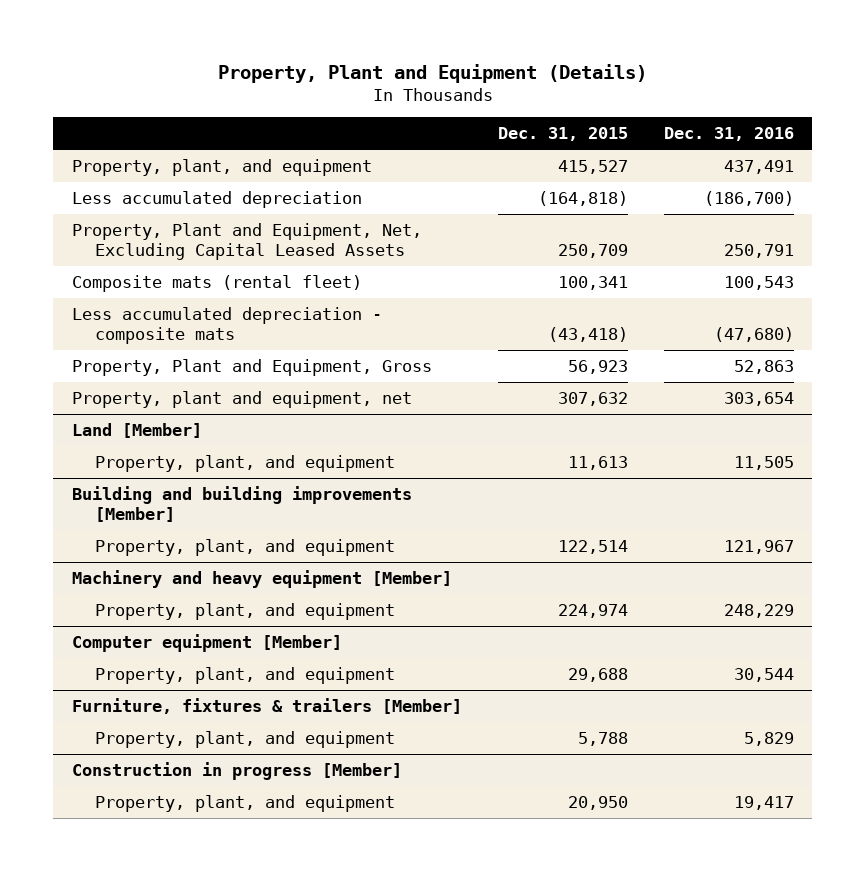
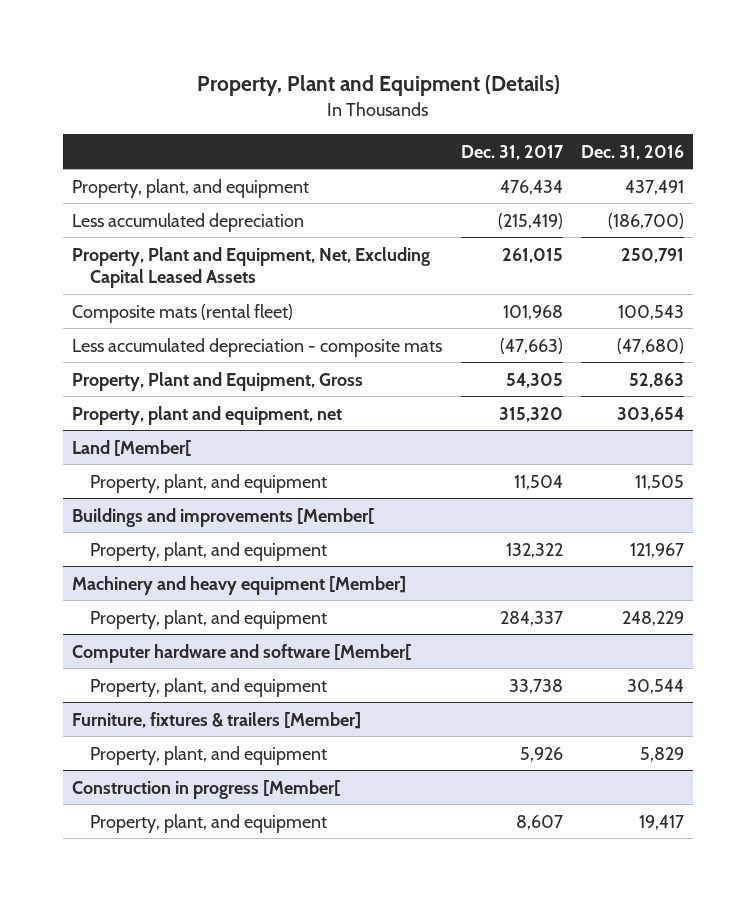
[497,127,628,142] Dec. 31, 2015 -> none
none -> [460,144,564,160] Dec. 31, 2017
[71,422,202,438] Land [Member] -> [72,439,192,456] Land [Member[
[71,485,412,522] Building and building improvements [Member] -> [72,507,375,527] Buildings and improvements [Member[
[71,633,342,652] Computer equipment [Member] -> [72,643,412,663] Computer hardware and software [Member[
[71,761,402,780] Construction in progress [Member] -> [72,779,341,799] Construction in progress [Member[

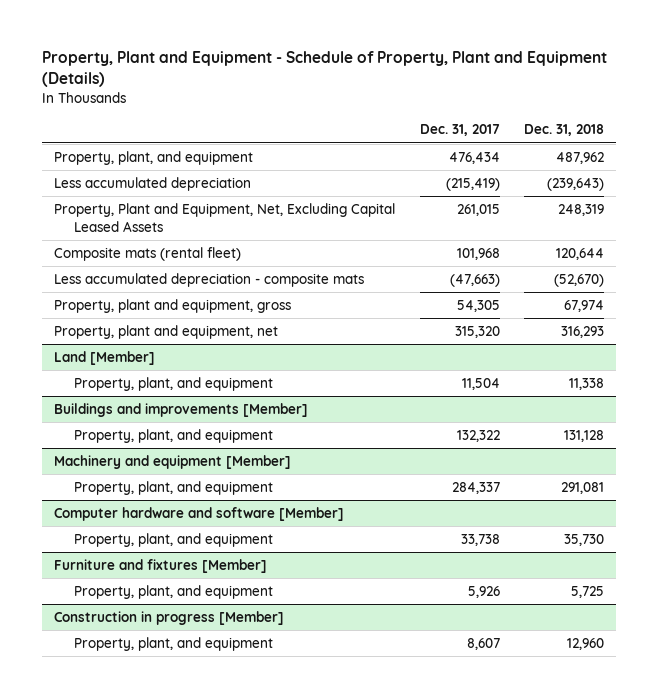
[197,75,561,97] Property, Plant and Equipment (Details) -> [41,51,607,88] Property, Plant and Equipment - Schedule of Property, Plant and Equipment (Details)
[580,144,684,160] Dec. 31, 2016 -> none
none -> [524,124,605,137] Dec. 31, 2018
[72,371,364,391] Property, Plant and Equipment, Gross -> [54,298,292,313] Property, plant and equipment, gross
[72,439,192,456] Land [Member[ -> [54,350,156,365] Land [Member]
[72,507,375,527] Buildings and improvements [Member[ -> [54,402,309,417] Buildings and improvements [Member]
[72,575,407,595] Machinery and heavy equipment [Member] -> [54,454,292,469] Machinery and equipment [Member]
[72,643,412,663] Computer hardware and software [Member[ -> [54,506,345,521] Computer hardware and software [Member]
[72,711,362,729] Furniture, fixtures & trailers [Member] -> [54,558,268,573] Furniture and fixtures [Member]
[72,779,341,799] Construction in progress [Member[ -> [54,610,285,625] Construction in progress [Member]

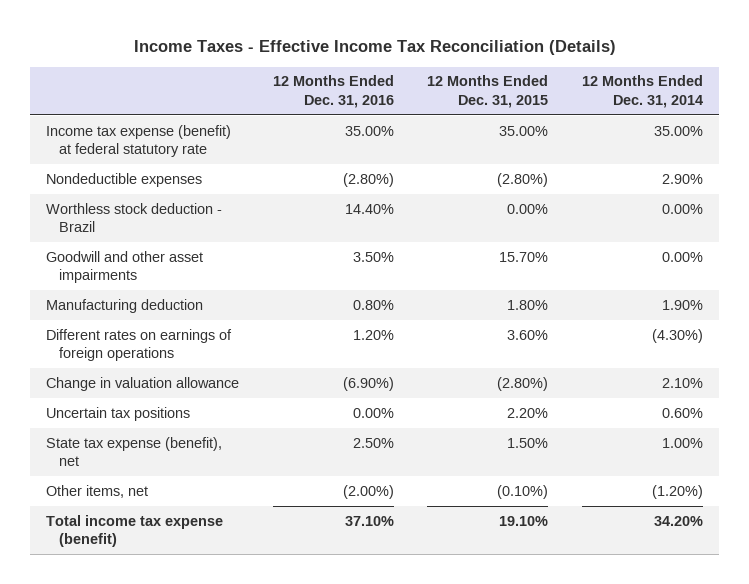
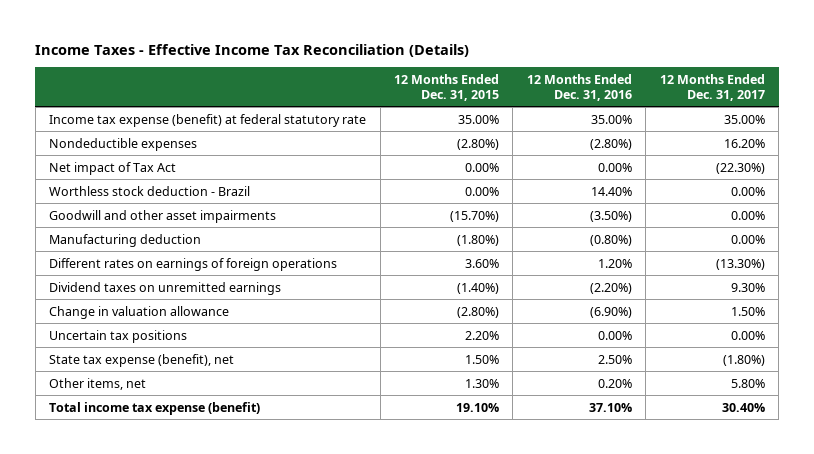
[581,75,703,109] 12 Months Ended Dec. 31, 2014 -> none
none -> [659,73,765,101] 12 Months Ended Dec. 31, 2017
none -> [49,161,177,175] Net impact of Tax Act
[352,251,394,262] 3.50% -> [589,210,632,222] (3.50%)
[499,251,549,262] 15.70% -> [449,210,499,222] (15.70%)
[352,299,394,310] 0.80% -> [589,234,632,246] (0.80%)
[507,299,549,310] 1.80% -> [456,234,499,246] (1.80%)
none -> [49,281,282,295] Dividend taxes on unremitted earnings
[342,484,394,499] (2.00%) -> [597,378,632,388] 0.20%
[497,484,549,499] (0.10%) -> [464,378,499,388] 1.30%

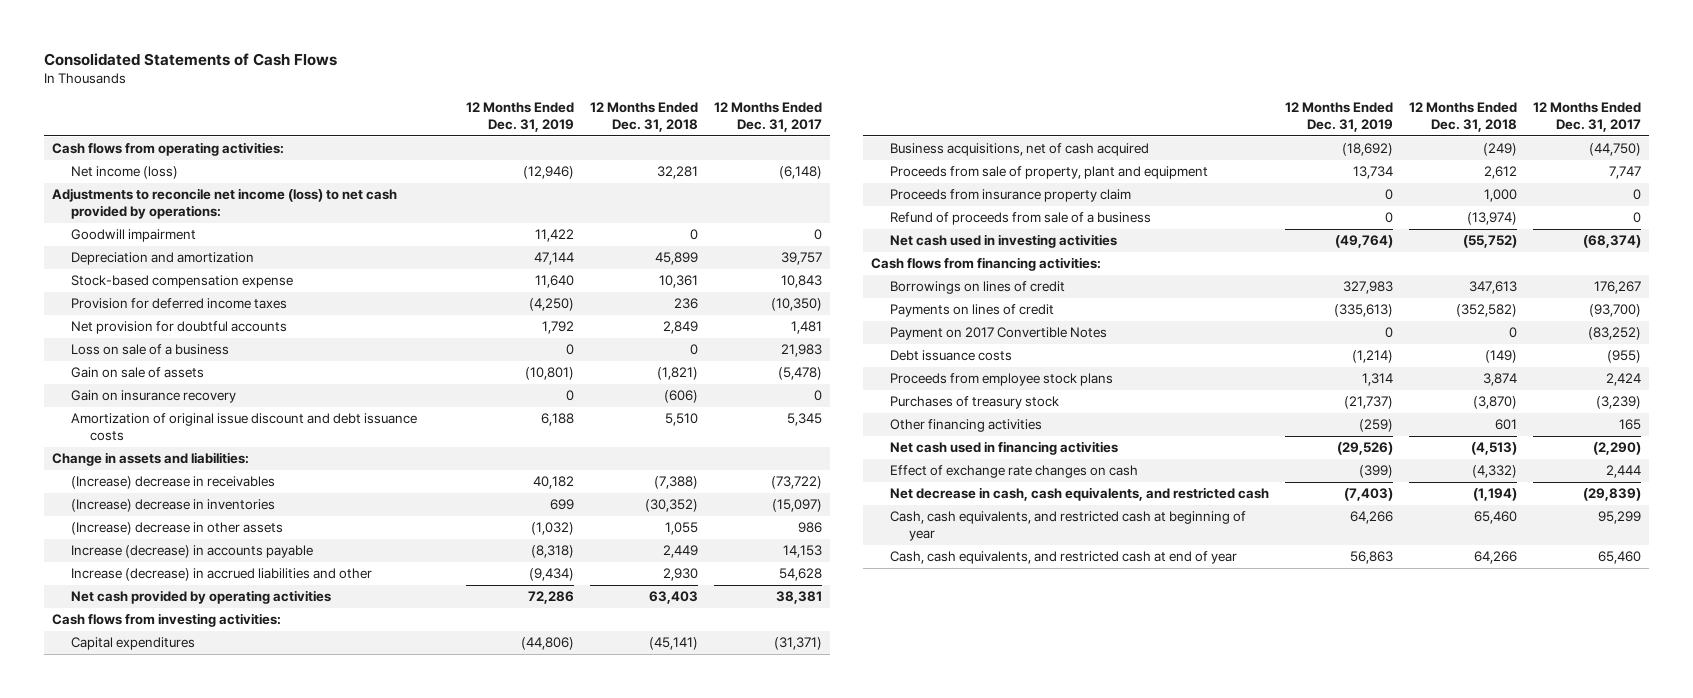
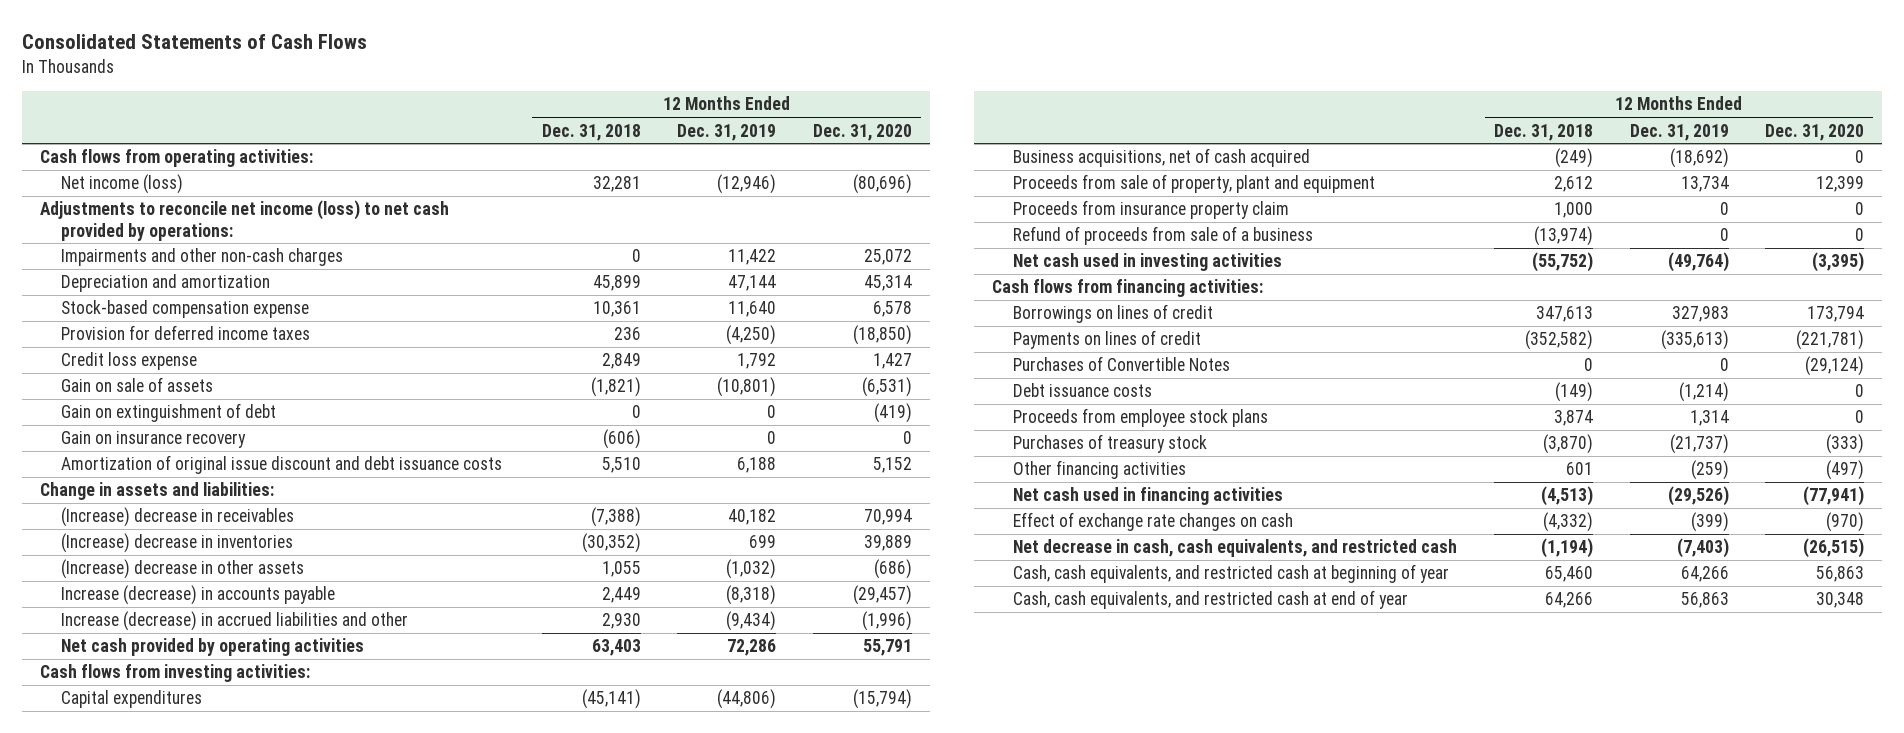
[714,102,823,132] 12 Months Ended Dec. 31, 2017 -> none
none -> [812,123,912,141] Dec. 31, 2020
[71,229,197,243] Goodwill impairment -> [60,248,343,267] Impairments and other non-cash charges
[71,344,230,356] Loss on sale of a business -> none
[71,321,288,335] Net provision for doubtful accounts -> [60,352,197,371] Credit loss expense
none -> [60,403,276,423] Gain on extinguishment of debt
[890,327,1108,341] Payment on 2017 Convertible Notes -> none
none -> [1013,356,1231,372] Purchases of Convertible Notes

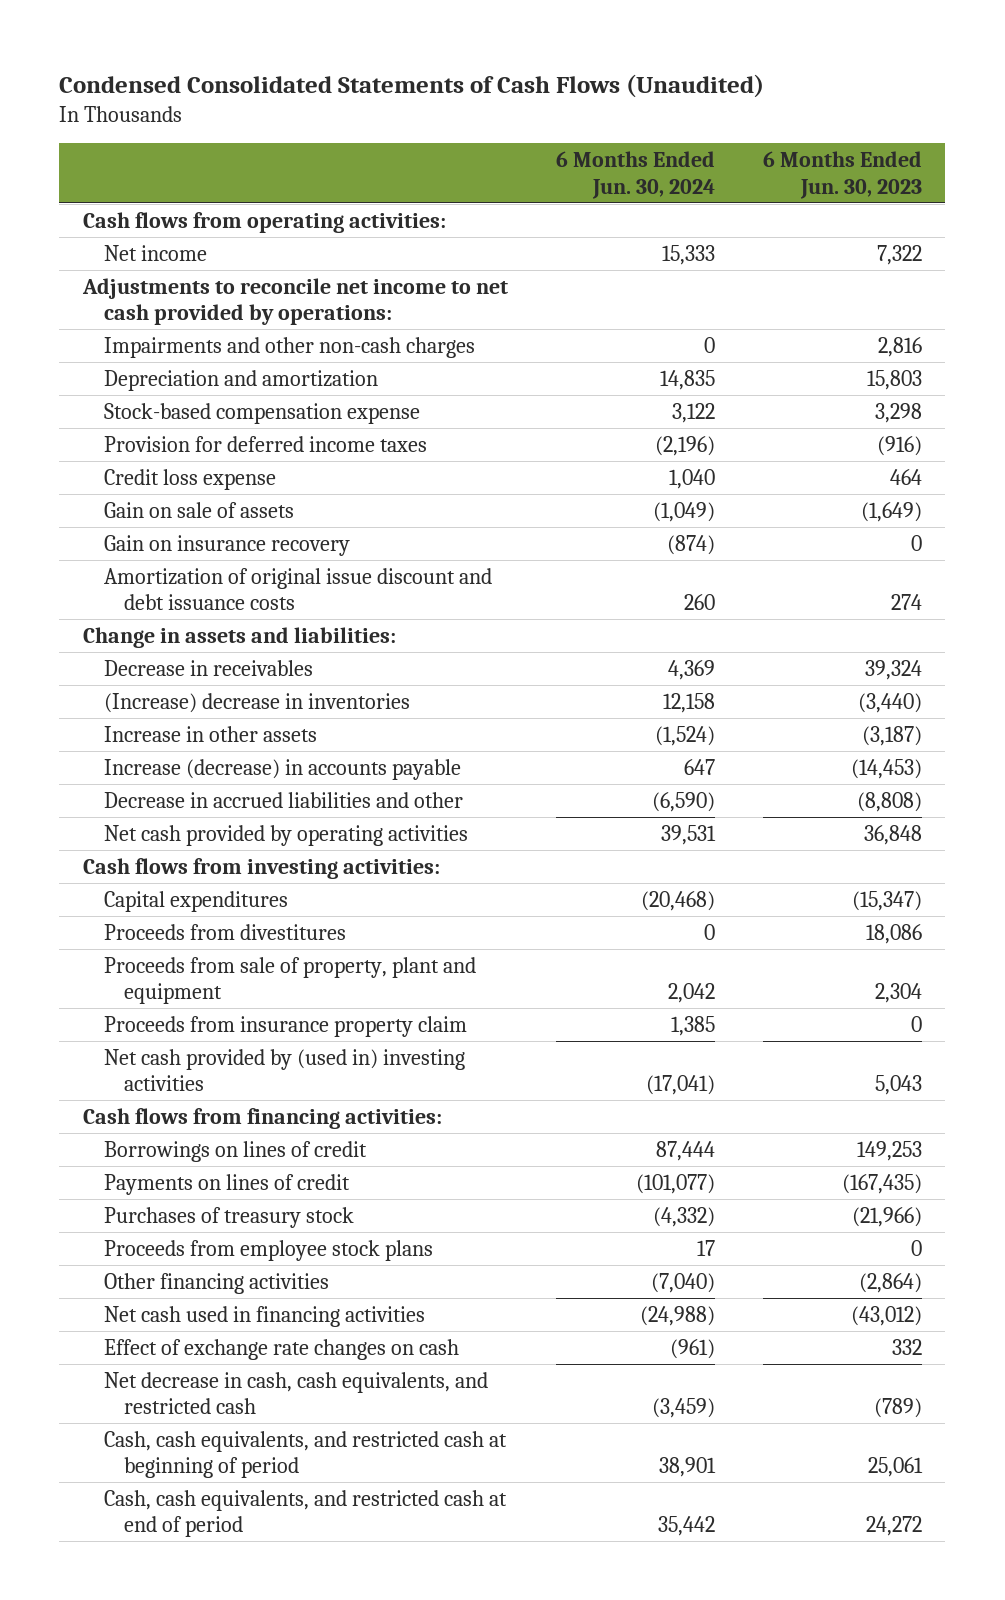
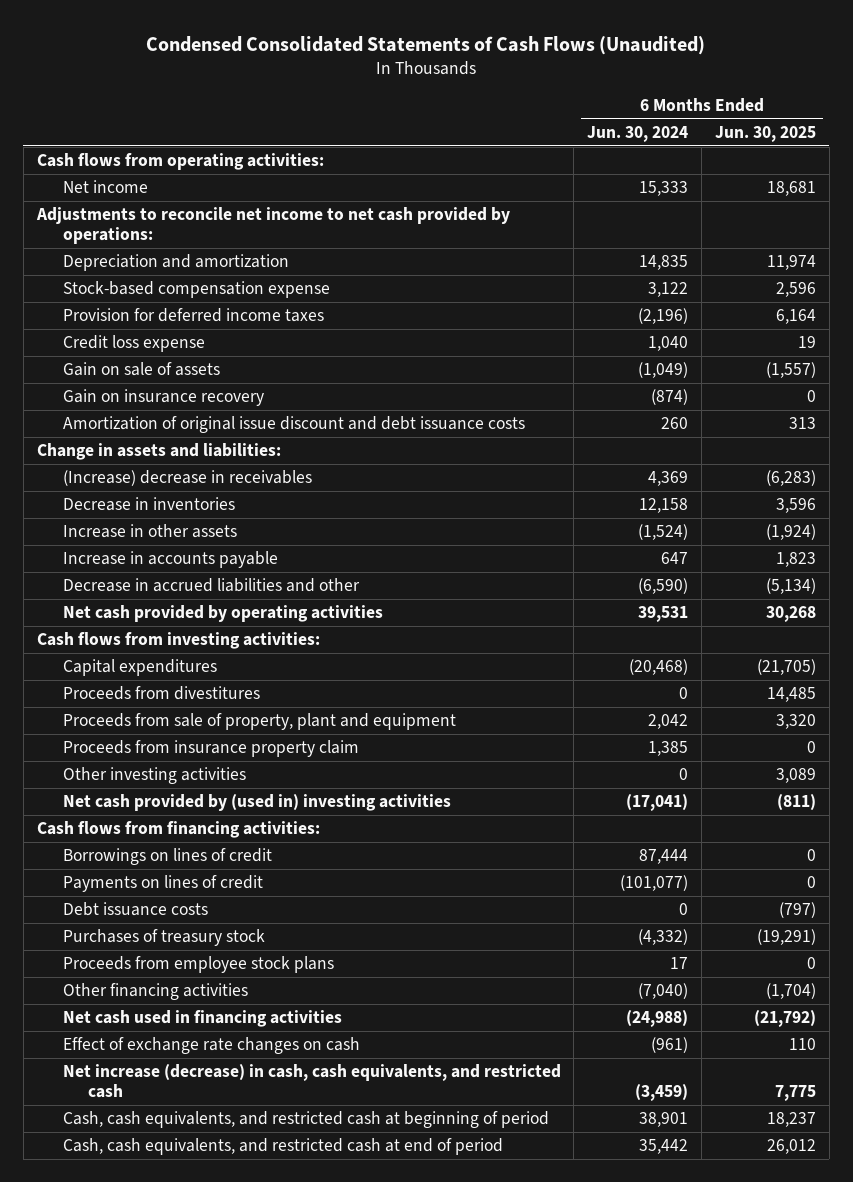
[762,150,922,199] 6 Months Ended Jun. 30, 2023 -> none
none -> [714,125,816,142] Jun. 30, 2025
[103,336,475,358] Impairments and other non-cash charges -> none
[103,659,313,676] Decrease in receivables -> [62,470,312,487] (Increase) decrease in receivables
[103,692,410,713] (Increase) decrease in inventories -> [62,497,235,512] Decrease in inventories
[103,758,461,780] Increase (decrease) in accounts payable -> [62,551,278,569] Increase in accounts payable
none -> [62,767,246,785] Other investing activities
none -> [62,902,208,917] Debt issuance costs
[103,1371,488,1415] Net decrease in cash, cash equivalents, and restricted cash -> [62,1064,561,1099] Net increase (decrease) in cash, cash equivalents, and restricted cash

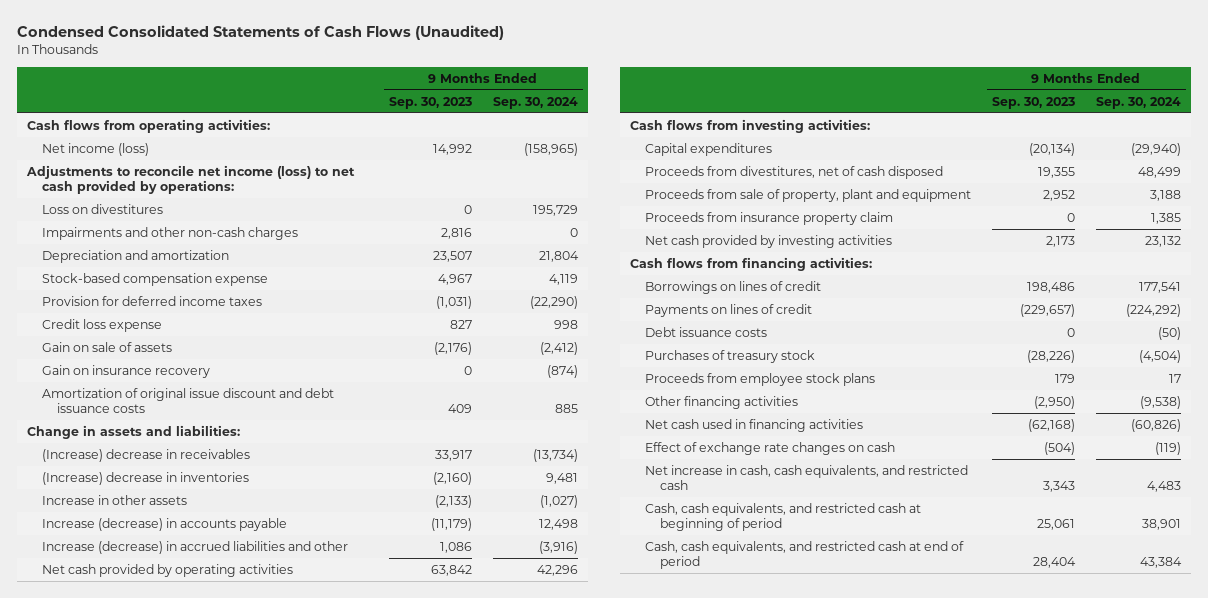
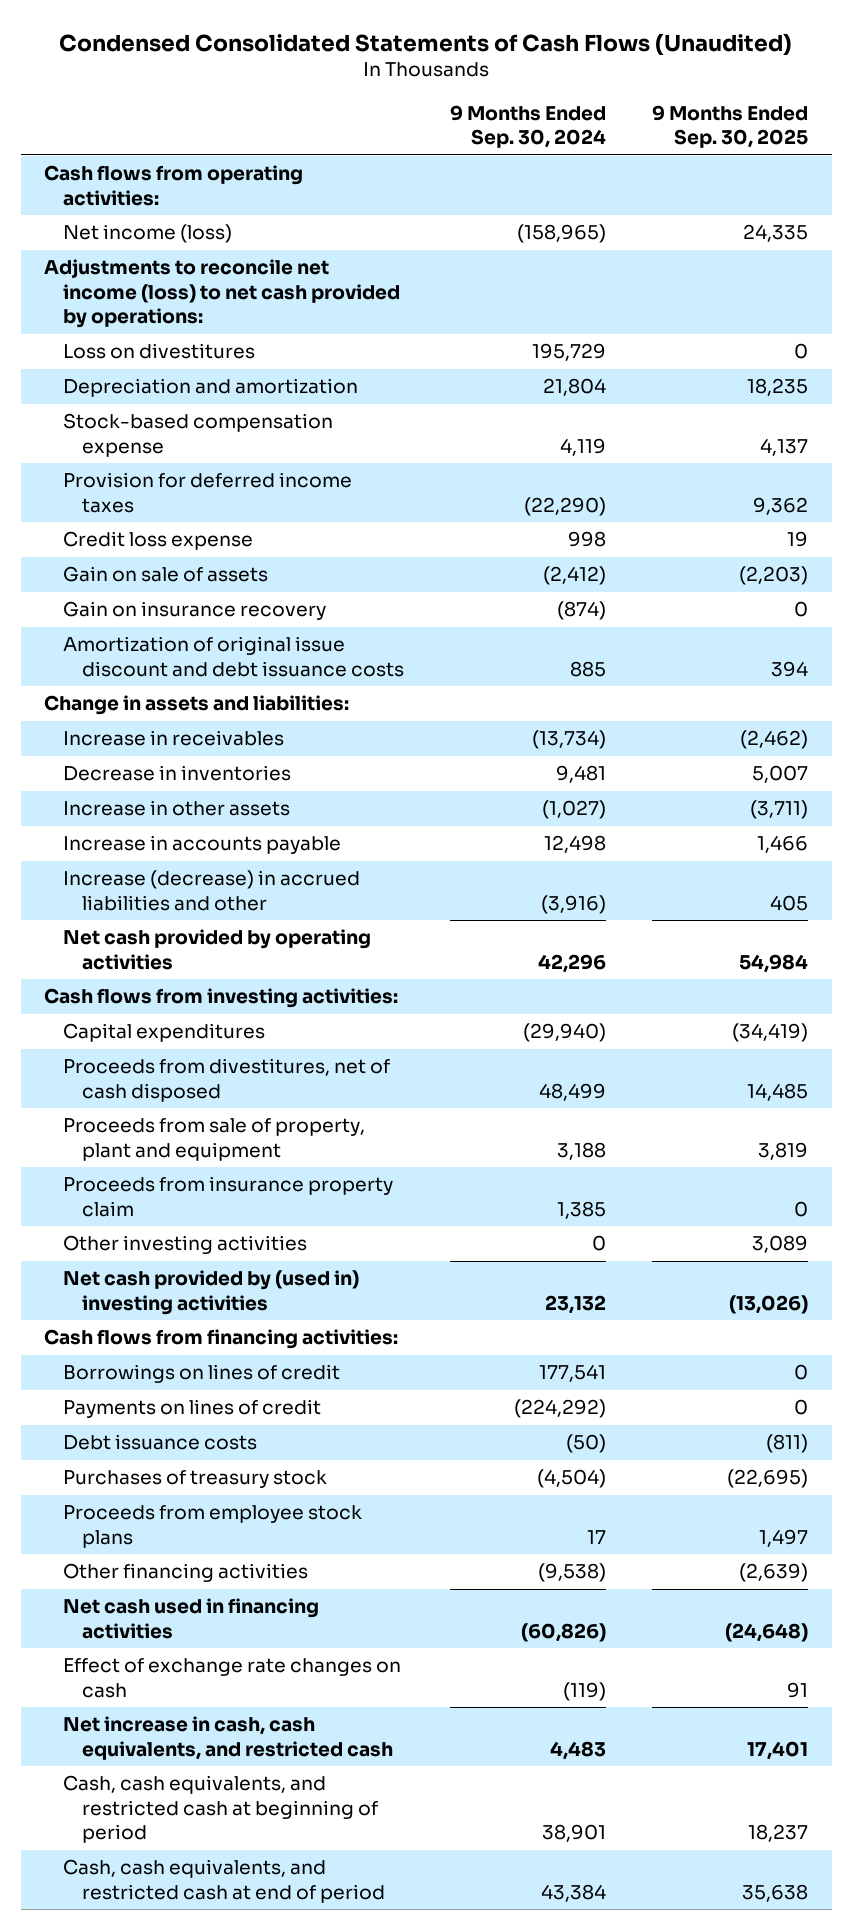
[388,96,472,109] Sep. 30, 2023 -> none
none -> [652,104,809,149] 9 Months Ended Sep. 30, 2025
[42,226,299,240] Impairments and other non-cash charges -> none
[42,448,251,462] (Increase) decrease in receivables -> [63,730,285,747] Increase in receivables
[42,471,250,485] (Increase) decrease in inventories -> [63,765,292,782] Decrease in inventories
[42,517,288,531] Increase (decrease) in accounts payable -> [63,835,342,855] Increase in accounts payable
none -> [63,1235,308,1255] Other investing activities
[645,234,893,248] Net cash provided by investing activities -> [63,1270,360,1315] Net cash provided by (used in) investing activities

